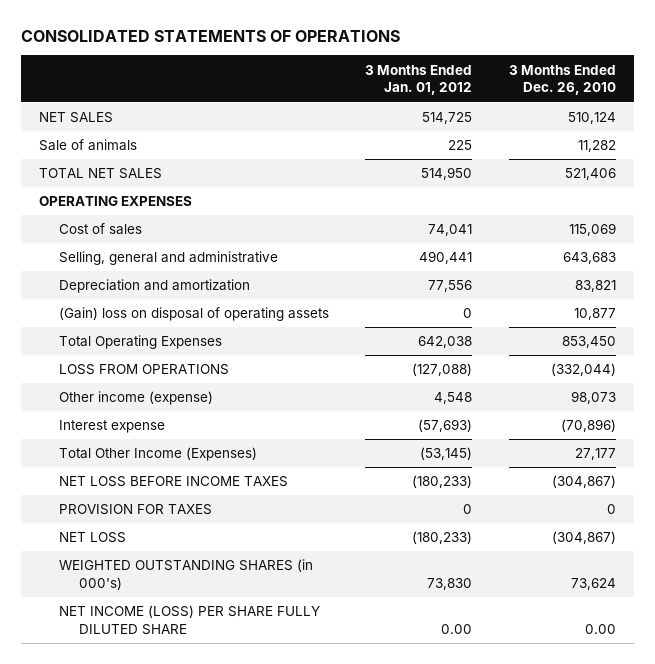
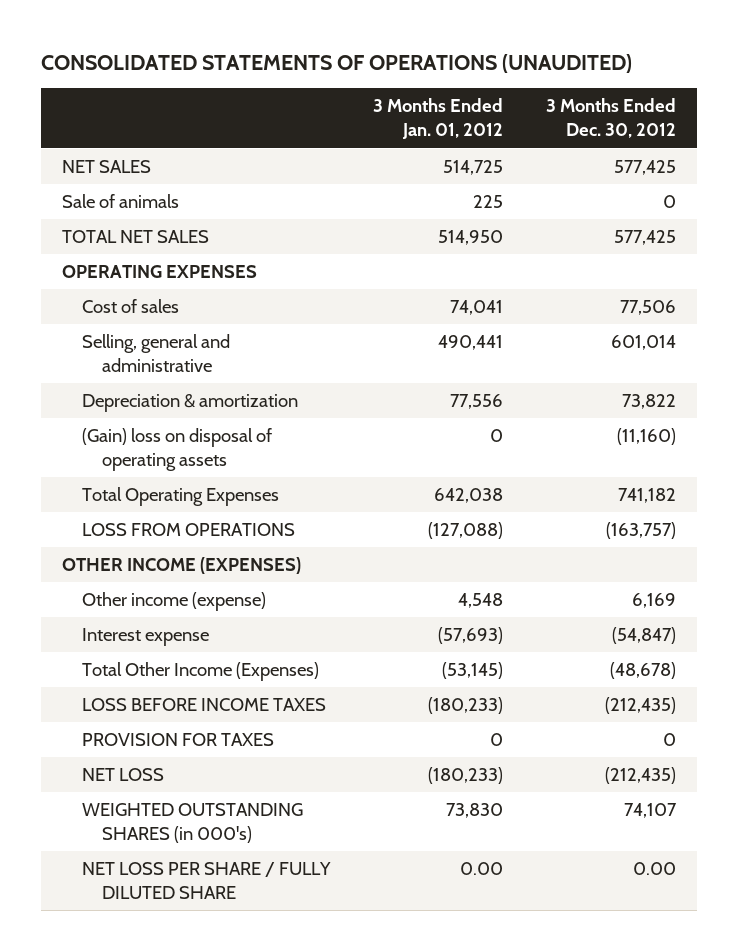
[20,29,400,42] CONSOLIDATED STATEMENTS OF OPERATIONS -> [40,53,632,73] CONSOLIDATED STATEMENTS OF OPERATIONS (UNAUDITED)
[509,64,617,96] 3 Months Ended Dec. 26, 2010 -> none
none -> [545,98,676,139] 3 Months Ended Dec. 30, 2012
[58,279,250,294] Depreciation and amortization -> [81,394,298,413] Depreciation & amortization
none -> [61,557,301,575] OTHER INCOME (EXPENSES)
[58,476,288,488] NET LOSS BEFORE INCOME TAXES -> [81,698,326,712] LOSS BEFORE INCOME TAXES
[58,605,320,635] NET INCOME (LOSS) PER SHARE FULLY DILUTED SHARE -> [81,862,331,900] NET LOSS PER SHARE / FULLY DILUTED SHARE

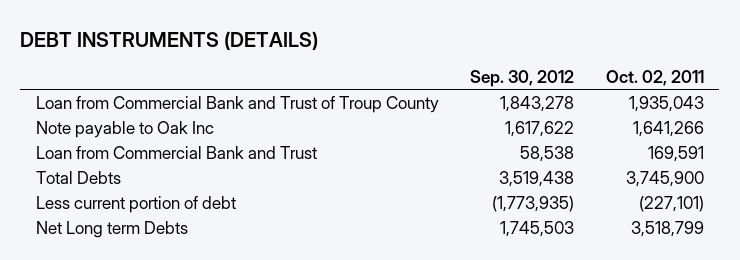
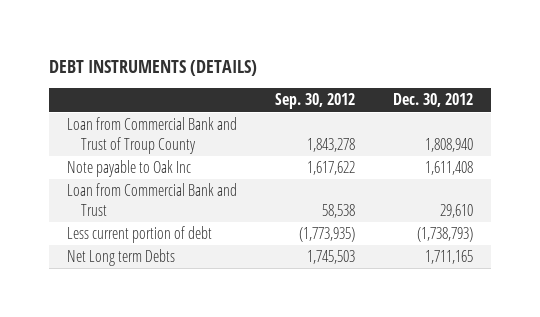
[605,70,704,87] Oct. 02, 2011 -> none
none -> [392,93,473,108] Dec. 30, 2012
[36,170,122,184] Total Debts -> none

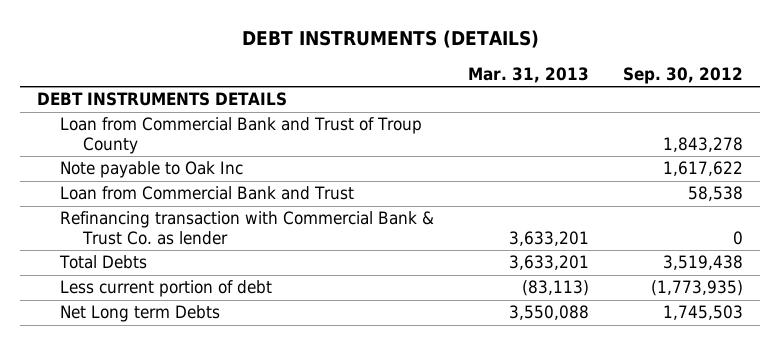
[392,93,473,108] Dec. 30, 2012 -> none
none -> [467,66,589,83] Mar. 31, 2013
none -> [37,92,288,107] DEBT INSTRUMENTS DETAILS
none -> [59,211,434,245] Refinancing transaction with Commercial Bank & Trust Co. as lender
none -> [58,255,147,270] Total Debts

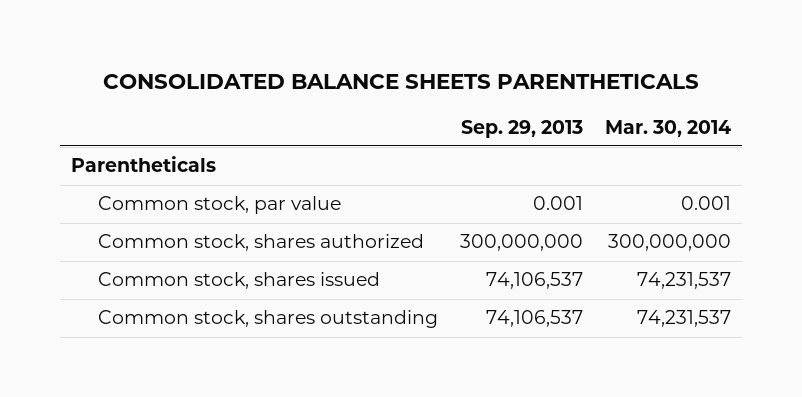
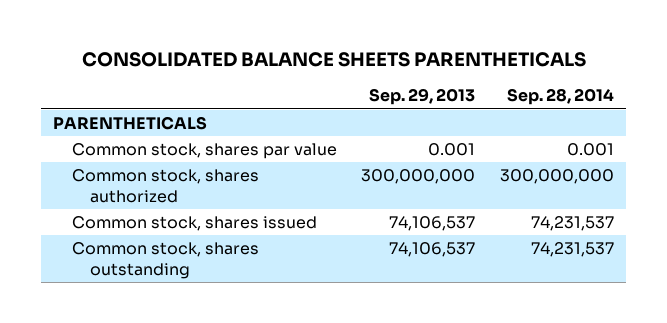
[604,119,731,137] Mar. 30, 2014 -> none
none -> [506,88,614,106] Sep. 28, 2014
[71,156,217,173] Parentheticals -> [53,115,208,130] PARENTHETICALS
[97,196,341,215] Common stock, par value -> [71,142,337,159] Common stock, shares par value

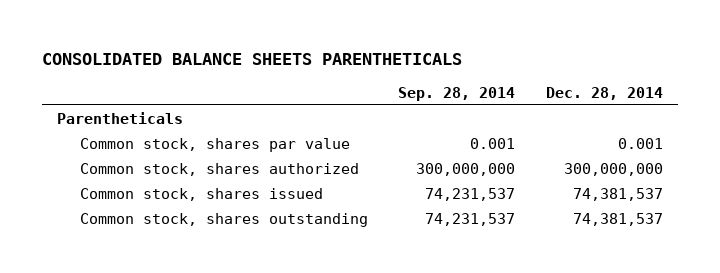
[369,88,476,106] Sep. 29, 2013 -> none
none -> [546,86,664,100] Dec. 28, 2014
[53,115,208,130] PARENTHETICALS -> [57,111,184,124] Parentheticals

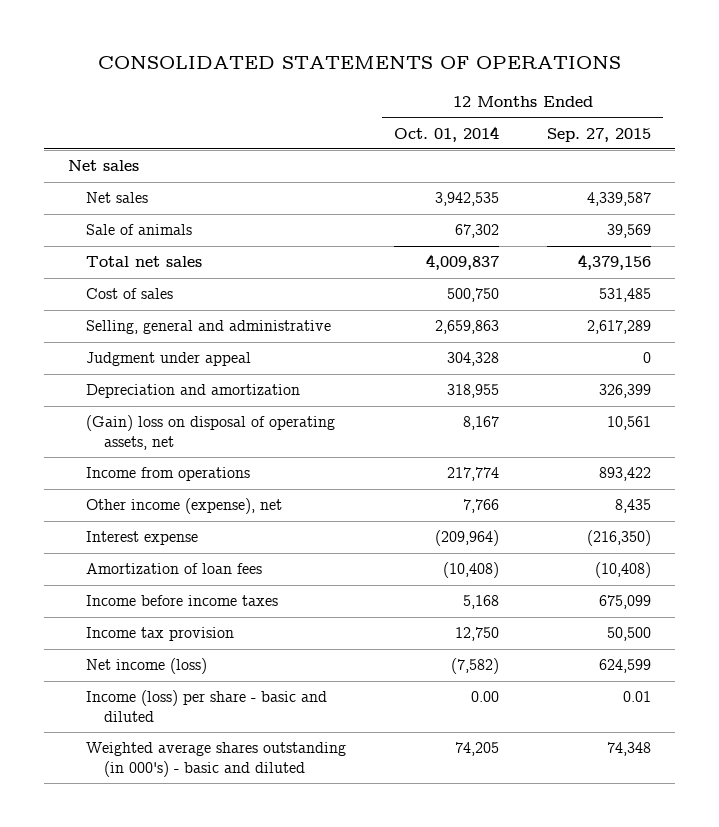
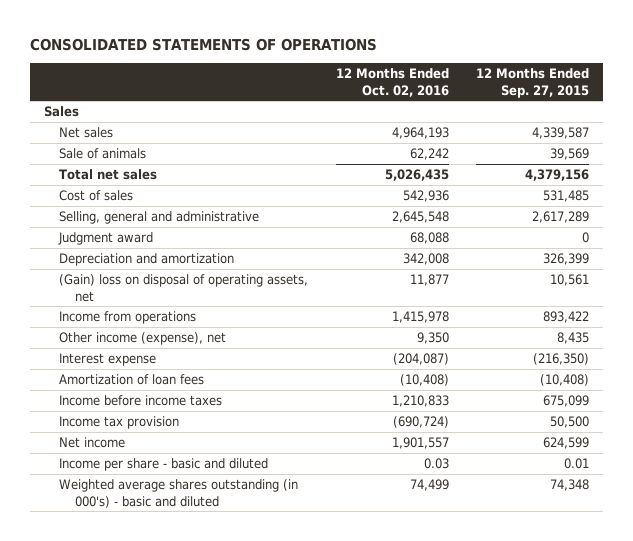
[394,125,500,142] Oct. 01, 2014 -> none
none -> [335,68,449,97] 12 Months Ended Oct. 02, 2016
[67,160,139,172] Net sales -> [43,106,79,118] Sales
[86,352,252,367] Judgment under appeal -> none
none -> [58,232,154,246] Judgment award
[86,658,208,675] Net income (loss) -> [59,437,126,449] Net income
[86,690,328,722] Income (loss) per share - basic and diluted -> [59,458,269,472] Income per share - basic and diluted

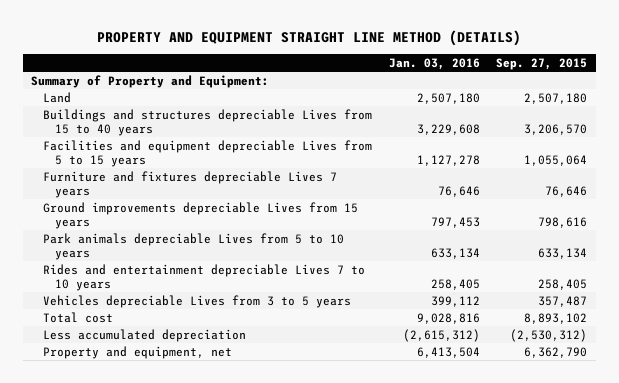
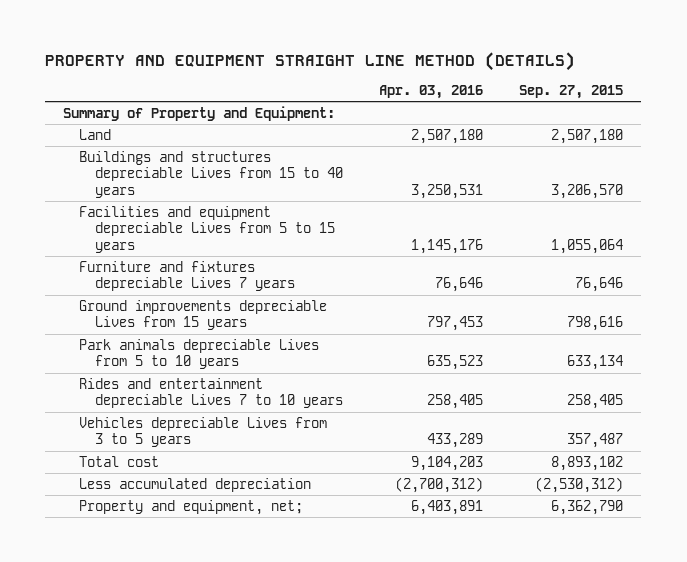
[388,58,480,71] Jan. 03, 2016 -> none
none -> [379,84,484,99] Apr. 03, 2016
[43,345,233,359] Property and equipment, net -> [79,499,304,515] Property and equipment, net;

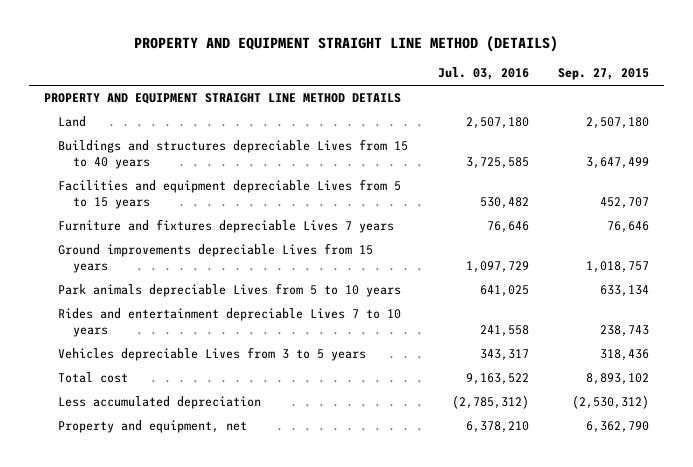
[379,84,484,99] Apr. 03, 2016 -> none
none -> [437,67,529,81] Jul. 03, 2016
[63,105,336,121] Summary of Property and Equipment: -> none
none -> [43,93,401,105] PROPERTY AND EQUIPMENT STRAIGHT LINE METHOD DETAILS
[551,184,624,200] 3,206,570 -> [585,157,649,170] 3,647,499
[551,239,624,255] 1,055,064 -> [599,197,649,210] 452,707
[567,316,624,332] 798,616 -> [585,261,649,274] 1,018,757
[567,394,624,410] 258,405 -> [599,325,649,338] 238,743
[567,433,624,449] 357,487 -> [599,349,649,362] 318,436
[79,499,304,515] Property and equipment, net; -> [58,420,248,434] Property and equipment, net

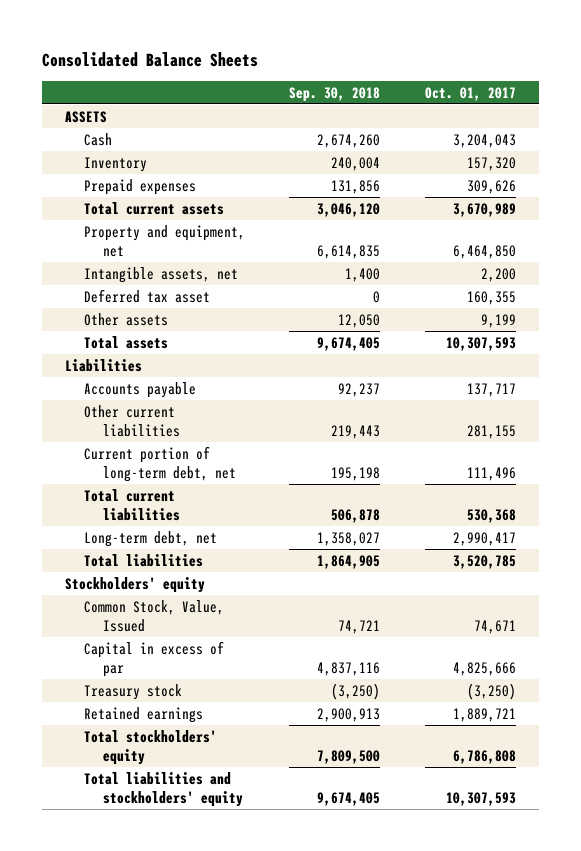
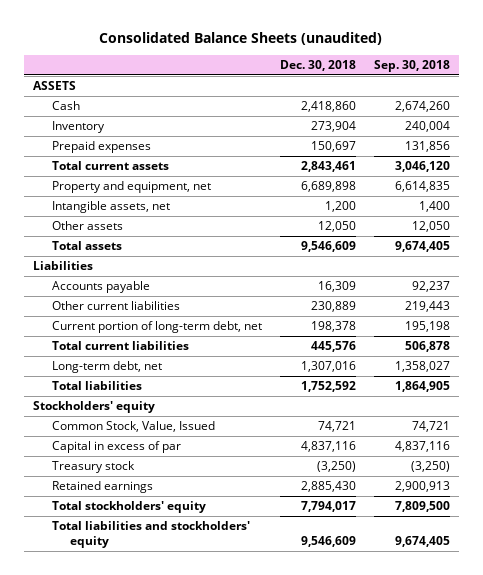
[42,51,259,67] Consolidated Balance Sheets -> [99,32,383,46] Consolidated Balance Sheets (unaudited)
[425,86,517,101] Oct. 01, 2017 -> none
none -> [279,60,356,72] Dec. 30, 2018
[83,288,210,303] Deferred tax asset -> none

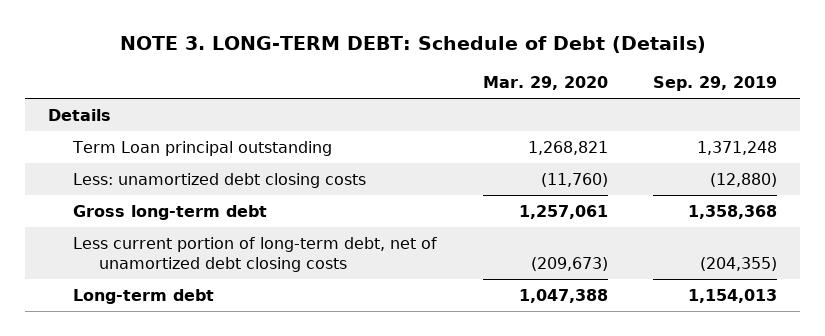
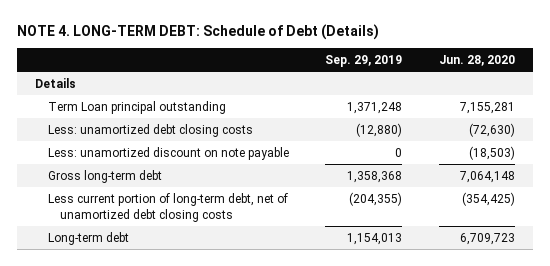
[119,36,706,54] NOTE 3. LONG-TERM DEBT: Schedule of Debt (Details) -> [16,23,379,40] NOTE 4. LONG-TERM DEBT: Schedule of Debt (Details)
[482,76,608,91] Mar. 29, 2020 -> none
none -> [438,54,515,66] Jun. 28, 2020
none -> [47,147,289,161] Less: unamortized discount on note payable

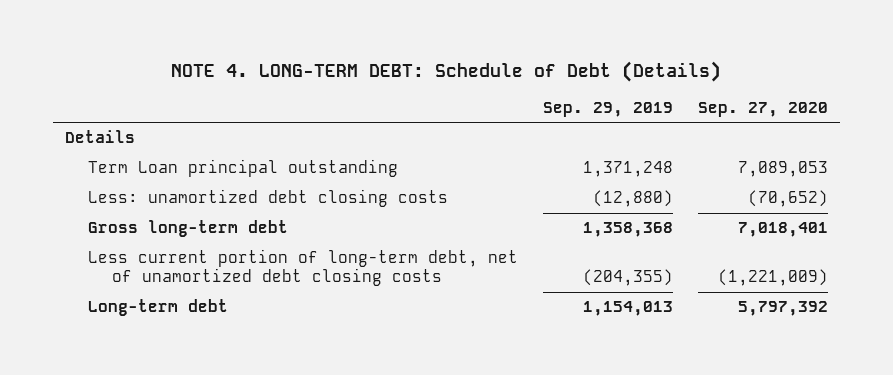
[438,54,515,66] Jun. 28, 2020 -> none
none -> [697,101,828,117] Sep. 27, 2020
[47,147,289,161] Less: unamortized discount on note payable -> none

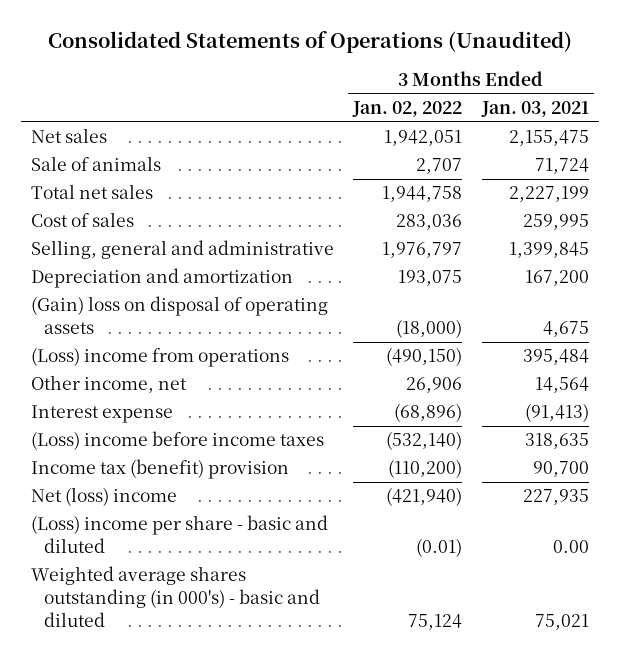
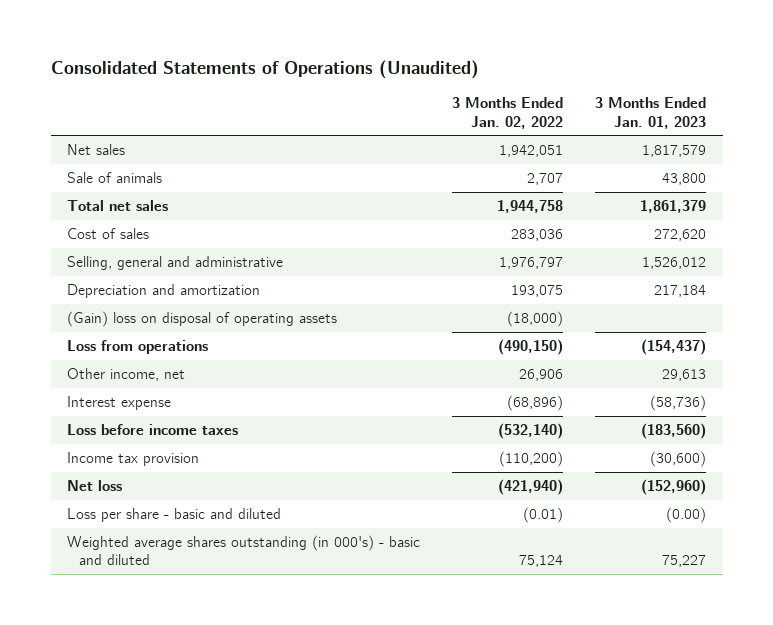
[480,101,589,118] Jan. 03, 2021 -> none
none -> [595,97,707,129] 3 Months Ended Jan. 01, 2023
[30,347,289,368] (Loss) income from operations -> [66,340,208,355] Loss from operations
[30,431,324,451] (Loss) income before income taxes -> [66,424,238,436] Loss before income taxes
[30,459,289,480] Income tax (benefit) provision -> [66,452,199,467] Income tax provision
[30,487,177,507] Net (loss) income -> [66,480,122,492] Net loss
[30,515,328,554] (Loss) income per share - basic and diluted -> [66,508,281,523] Loss per share - basic and diluted

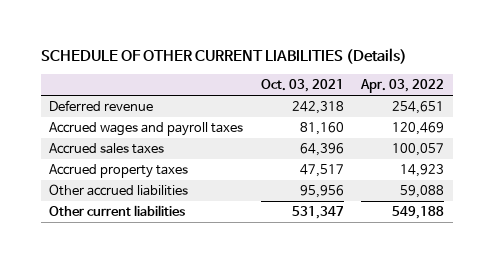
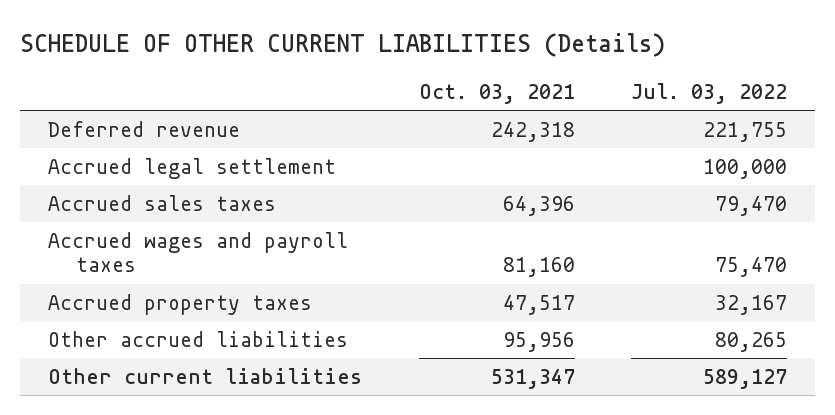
[359,79,444,94] Apr. 03, 2022 -> none
none -> [631,82,788,104] Jul. 03, 2022
none -> [48,157,337,179] Accrued legal settlement
[49,122,244,137] Accrued wages and payroll taxes -> [48,231,349,273] Accrued wages and payroll taxes

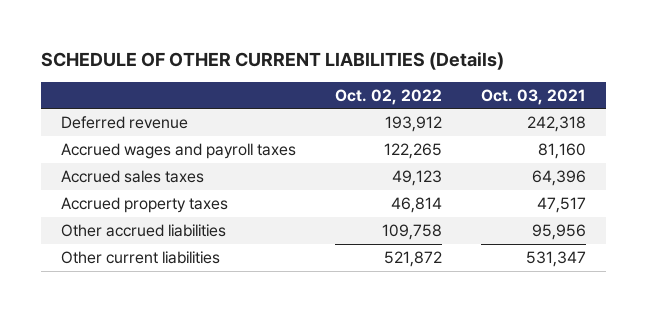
[631,82,788,104] Jul. 03, 2022 -> none
none -> [334,88,442,105] Oct. 02, 2022
[48,157,337,179] Accrued legal settlement -> none
[48,194,277,211] Accrued sales taxes -> [60,170,204,184] Accrued sales taxes

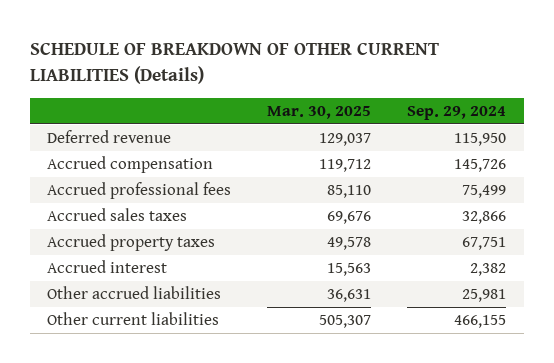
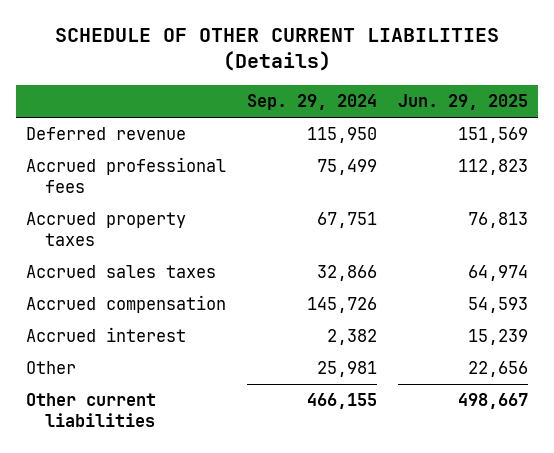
[29,42,439,85] SCHEDULE OF BREAKDOWN OF OTHER CURRENT LIABILITIES (Details) -> [54,27,499,72] SCHEDULE OF OTHER CURRENT LIABILITIES (Details)
[267,106,372,120] Mar. 30, 2025 -> none
none -> [397,94,528,111] Jun. 29, 2025
[47,208,188,222] Accrued sales taxes -> [26,265,217,279] Accrued sales taxes
[47,156,214,174] Accrued compensation -> [26,295,227,314] Accrued compensation
[47,286,222,300] Other accrued liabilities -> [26,361,77,375] Other

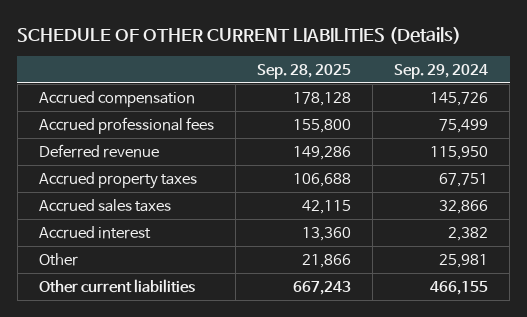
[397,94,528,111] Jun. 29, 2025 -> none
none -> [256,63,351,79] Sep. 28, 2025
[26,295,227,314] Accrued compensation -> [38,90,195,107] Accrued compensation
[26,127,187,141] Deferred revenue -> [38,143,159,158] Deferred revenue

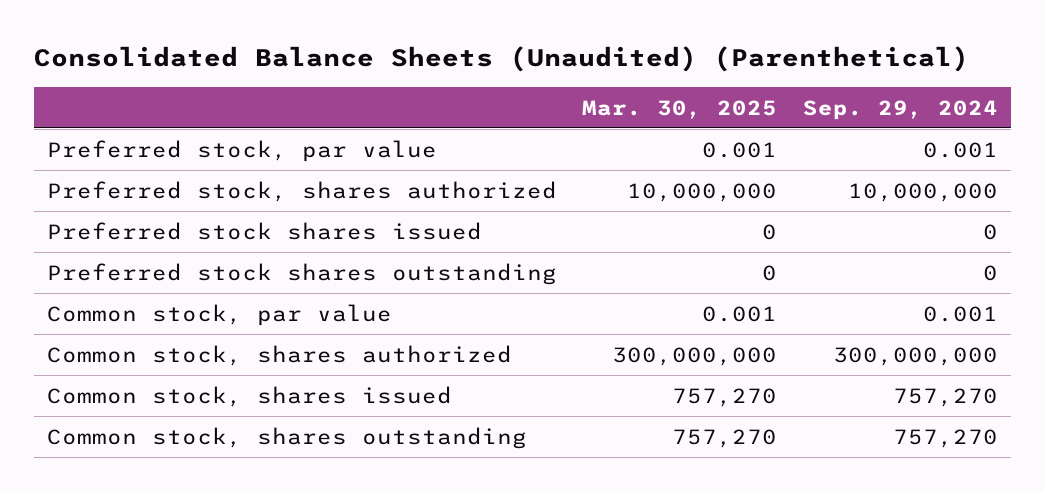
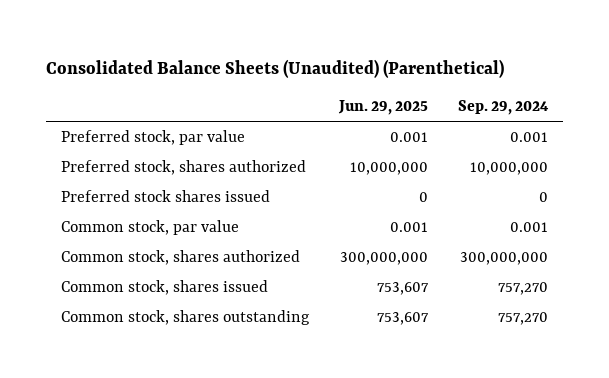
[582,99,778,119] Mar. 30, 2025 -> none
none -> [338,100,429,116] Jun. 29, 2025
[46,262,557,285] Preferred stock shares outstanding -> none

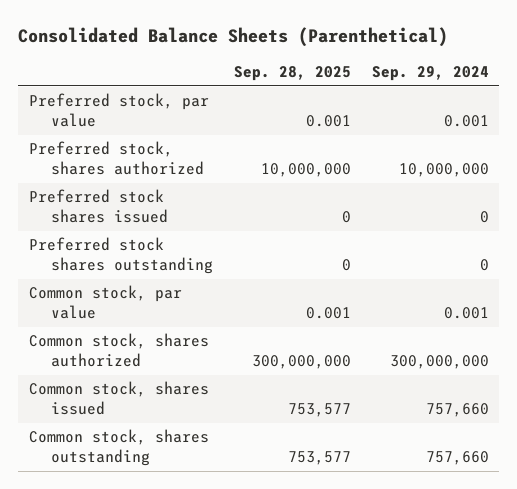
[46,58,505,78] Consolidated Balance Sheets (Unaudited) (Parenthetical) -> [18,27,449,48] Consolidated Balance Sheets (Parenthetical)
[338,100,429,116] Jun. 29, 2025 -> none
none -> [233,66,351,82] Sep. 28, 2025
none -> [28,237,213,275] Preferred stock shares outstanding
[498,282,549,296] 757,270 -> [425,403,489,418] 757,660
[498,312,549,326] 757,270 -> [425,451,489,466] 757,660

